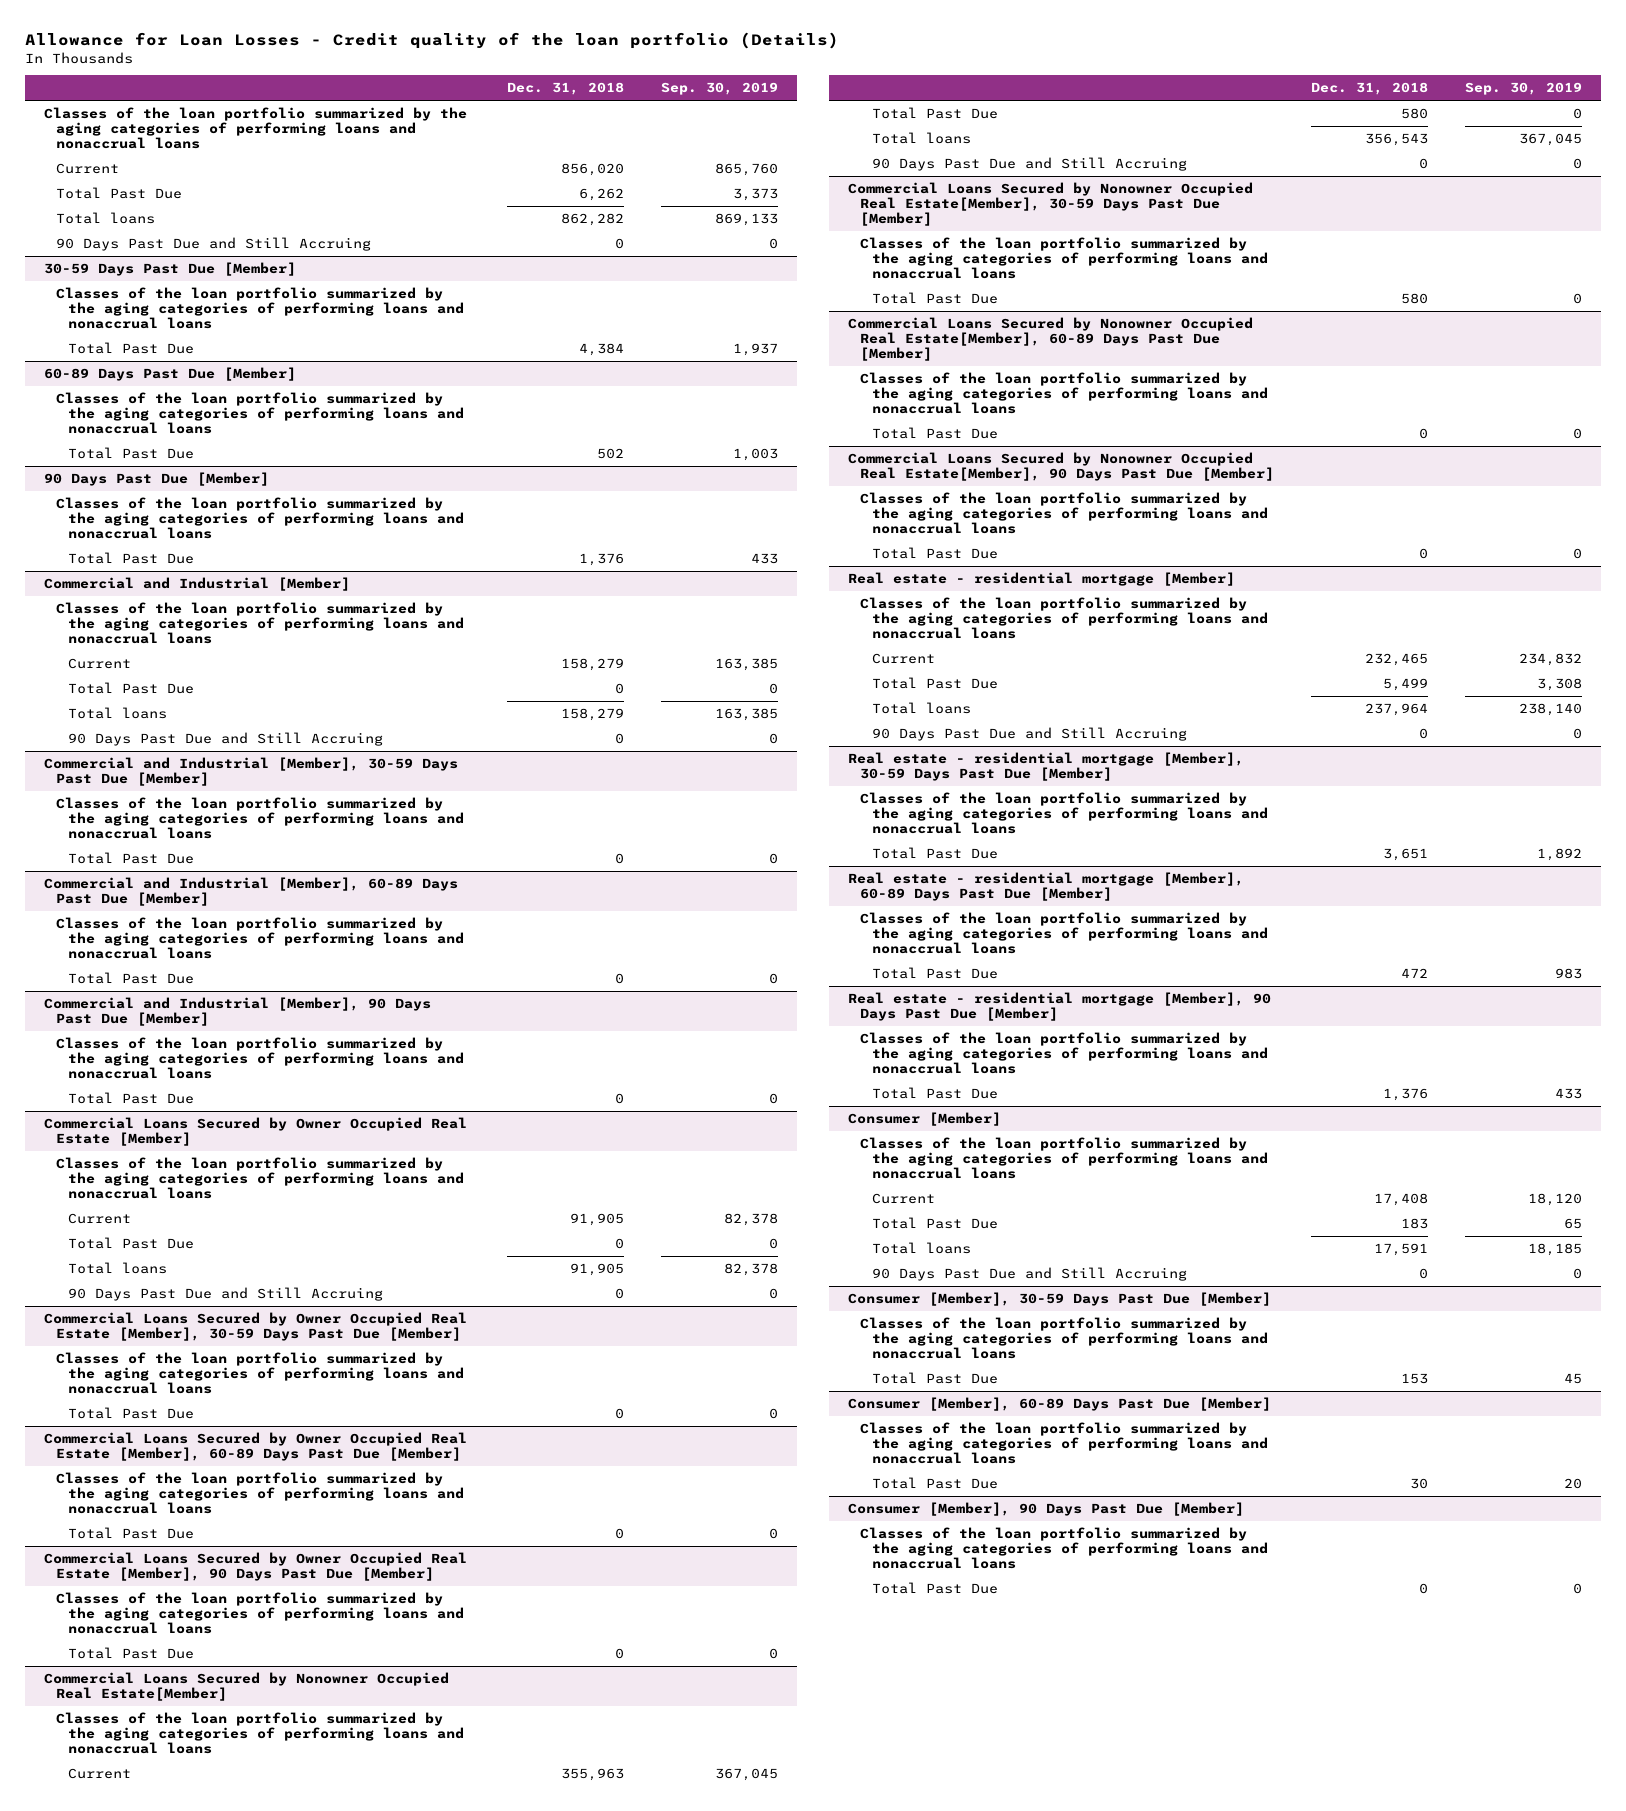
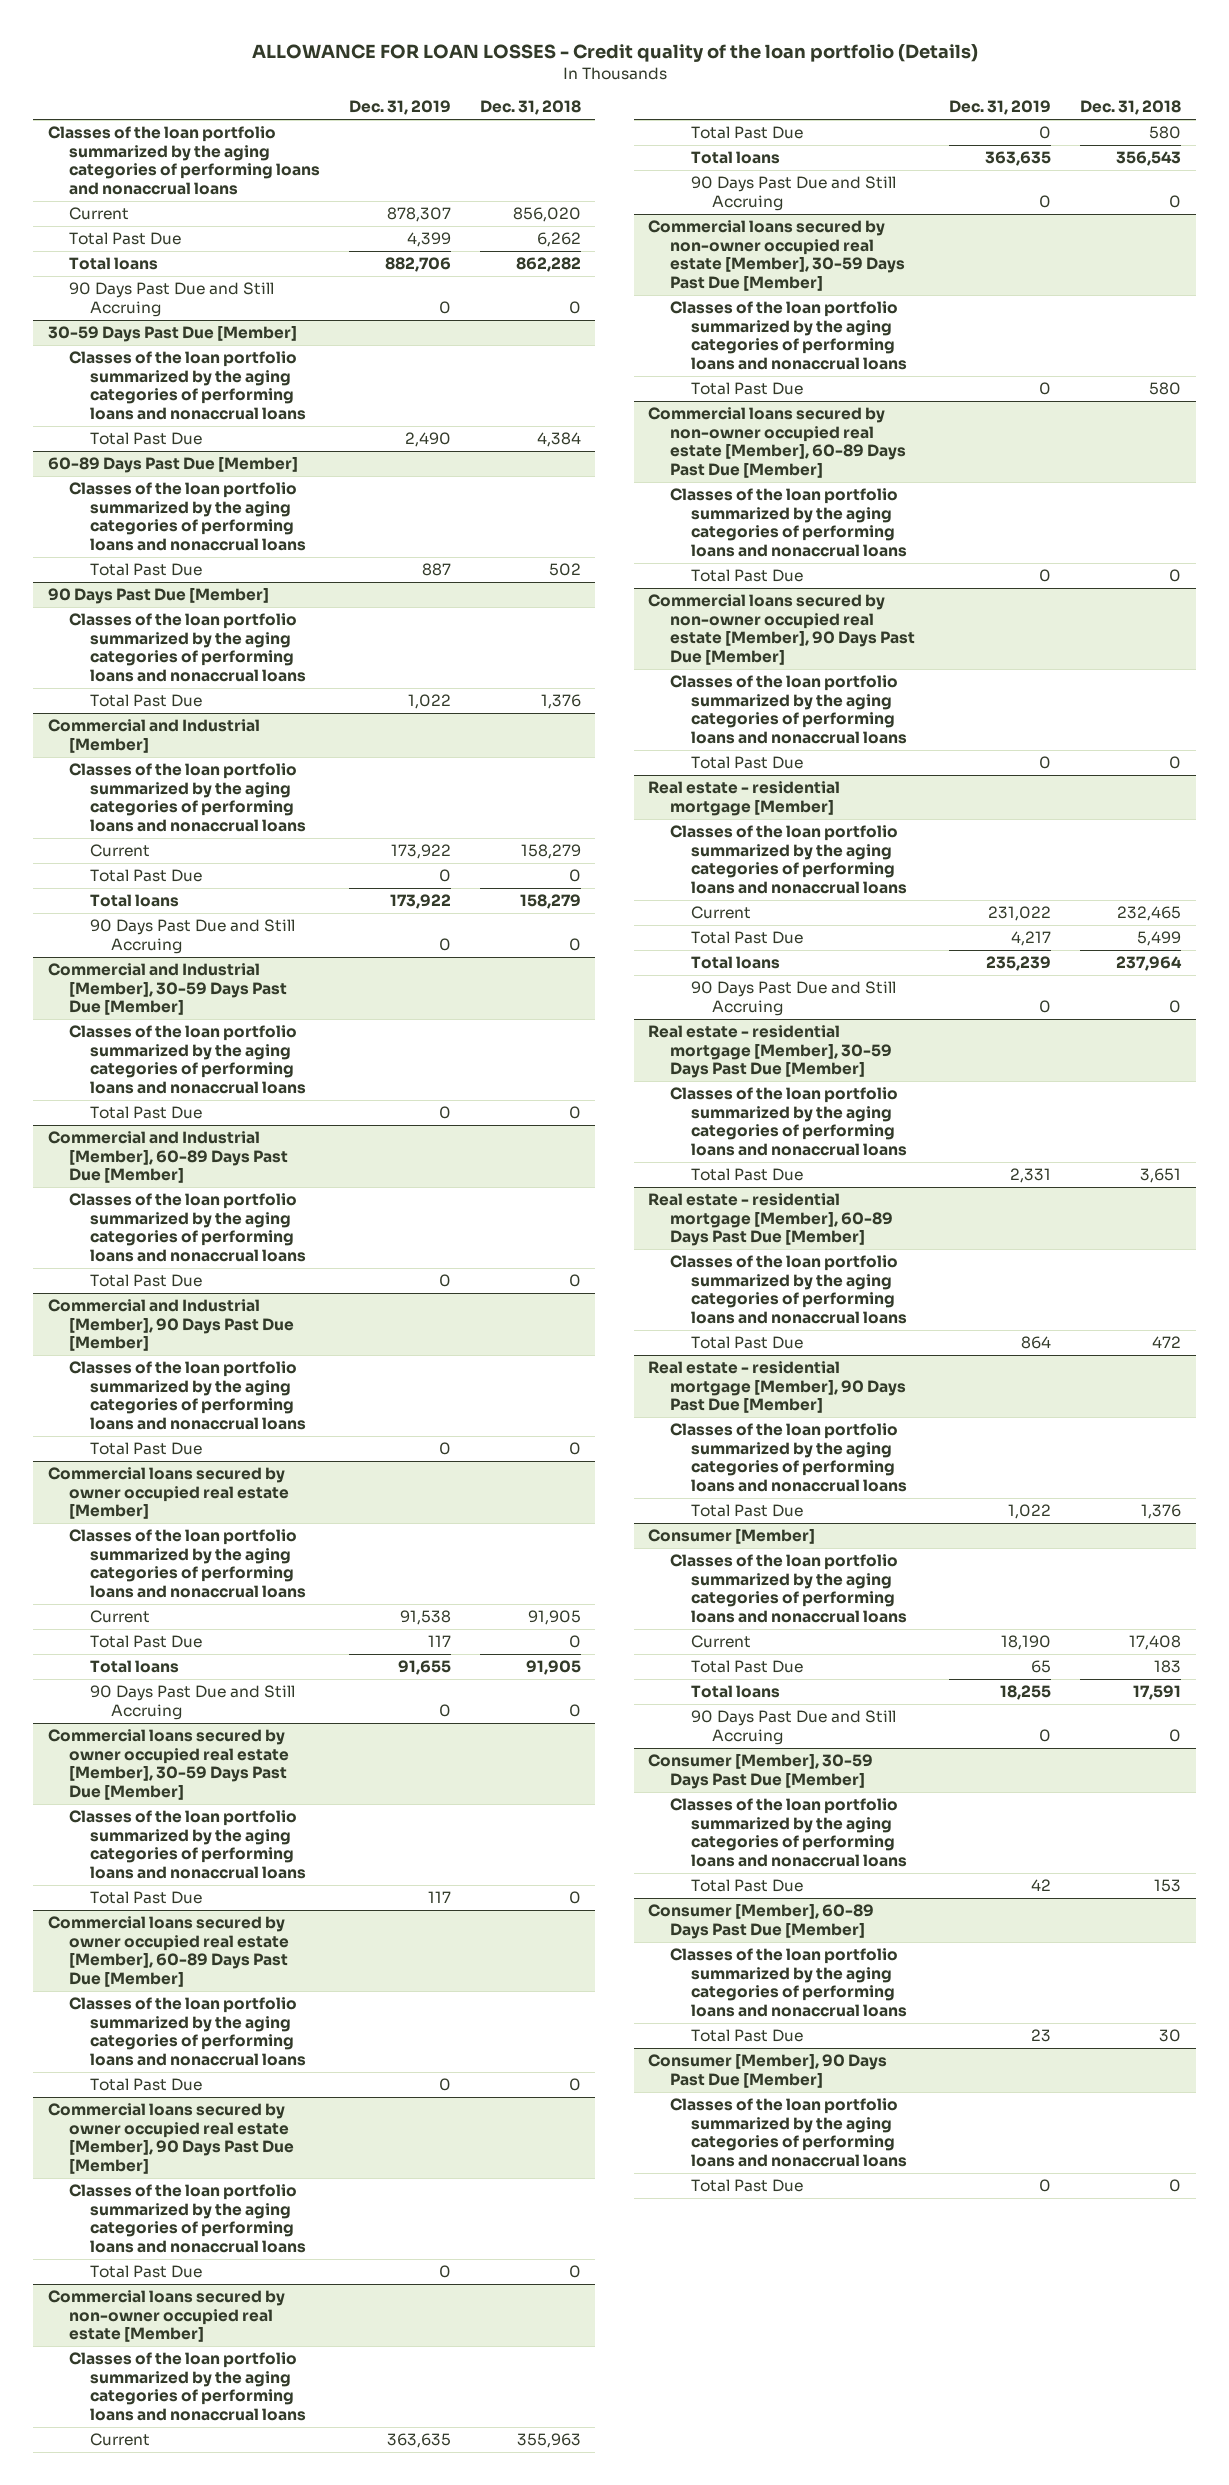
[25,32,840,50] Allowance for Loan Losses - Credit quality of the loan portfolio (Details) -> [251,43,978,62] ALLOWANCE FOR LOAN LOSSES - Credit quality of the loan portfolio (Details)
[661,82,779,96] Sep. 30, 2019 -> none
none -> [348,100,451,116] Dec. 31, 2019
[43,1116,467,1147] Commercial Loans Secured by Owner Occupied Real Estate [Member] -> [47,1467,290,1520] Commercial loans secured by owner occupied real estate [Member]
[43,1311,467,1342] Commercial Loans Secured by Owner Occupied Real Estate [Member], 30-59 Days Past Due [Member] -> [47,1729,290,1800] Commercial loans secured by owner occupied real estate [Member], 30-59 Days Past Due [Member]
[43,1431,467,1462] Commercial Loans Secured by Owner Occupied Real Estate [Member], 60-89 Days Past Due [Member] -> [47,1916,290,1987] Commercial loans secured by owner occupied real estate [Member], 60-89 Days Past Due [Member]
[43,1551,467,1582] Commercial Loans Secured by Owner Occupied Real Estate [Member], 90 Days Past Due [Member] -> [47,2103,295,2174] Commercial loans secured by owner occupied real estate [Member], 90 Days Past Due [Member]
[43,1671,449,1702] Commercial Loans Secured by Nonowner Occupied Real Estate[Member] -> [47,2290,285,2343] Commercial loans secured by non-owner occupied real estate [Member]
[847,181,1253,227] Commercial Loans Secured by Nonowner Occupied Real Estate[Member], 30-59 Days Past Due [Member] -> [648,220,905,291] Commercial loans secured by non-owner occupied real estate [Member], 30-59 Days Past Due [Member]
[847,316,1253,362] Commercial Loans Secured by Nonowner Occupied Real Estate[Member], 60-89 Days Past Due [Member] -> [648,407,906,478] Commercial loans secured by non-owner occupied real estate [Member], 60-89 Days Past Due [Member]
[847,451,1274,482] Commercial Loans Secured by Nonowner Occupied Real Estate[Member], 90 Days Past Due [Member] -> [648,594,915,665] Commercial loans secured by non-owner occupied real estate [Member], 90 Days Past Due [Member]

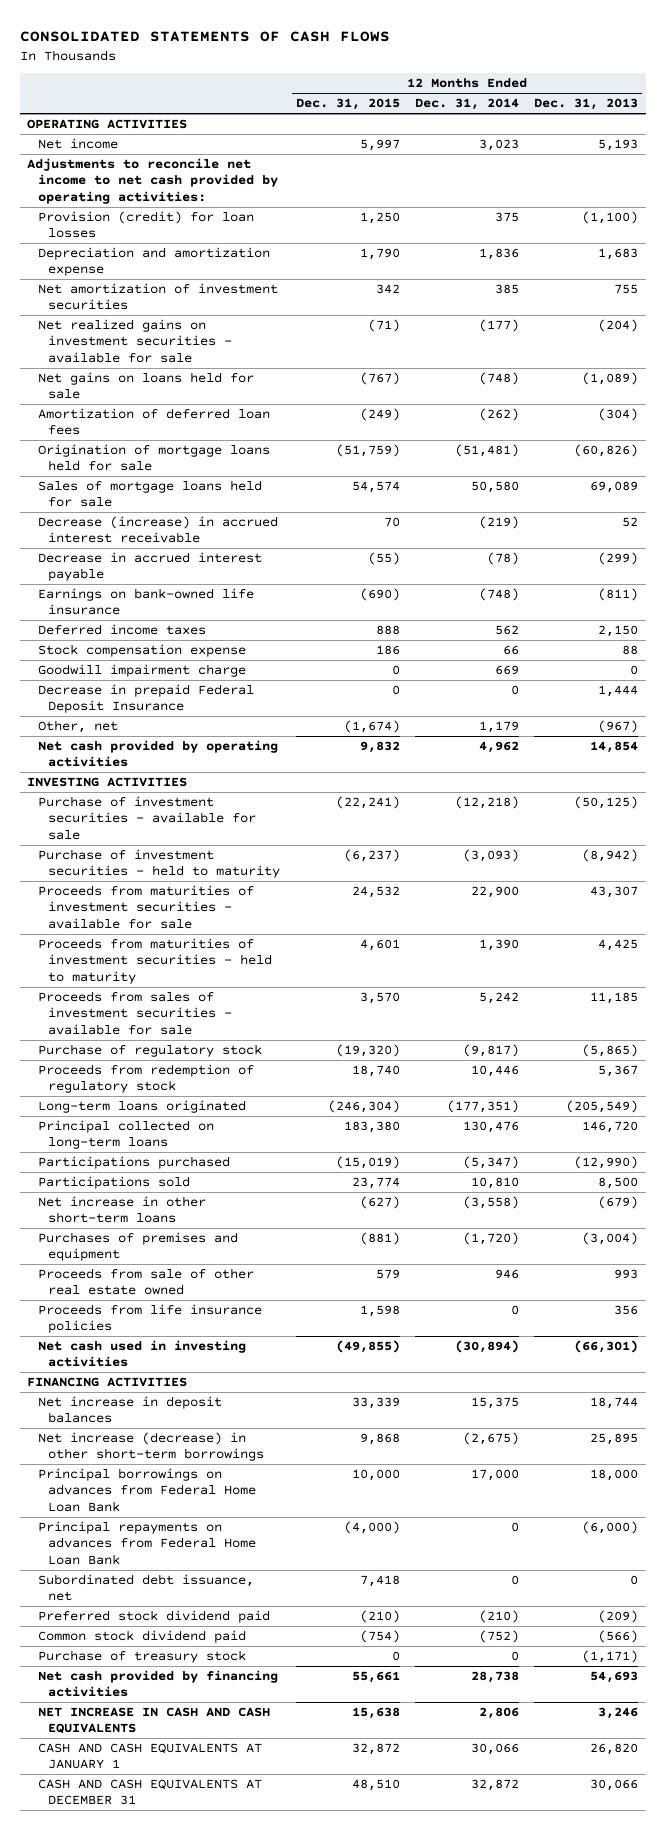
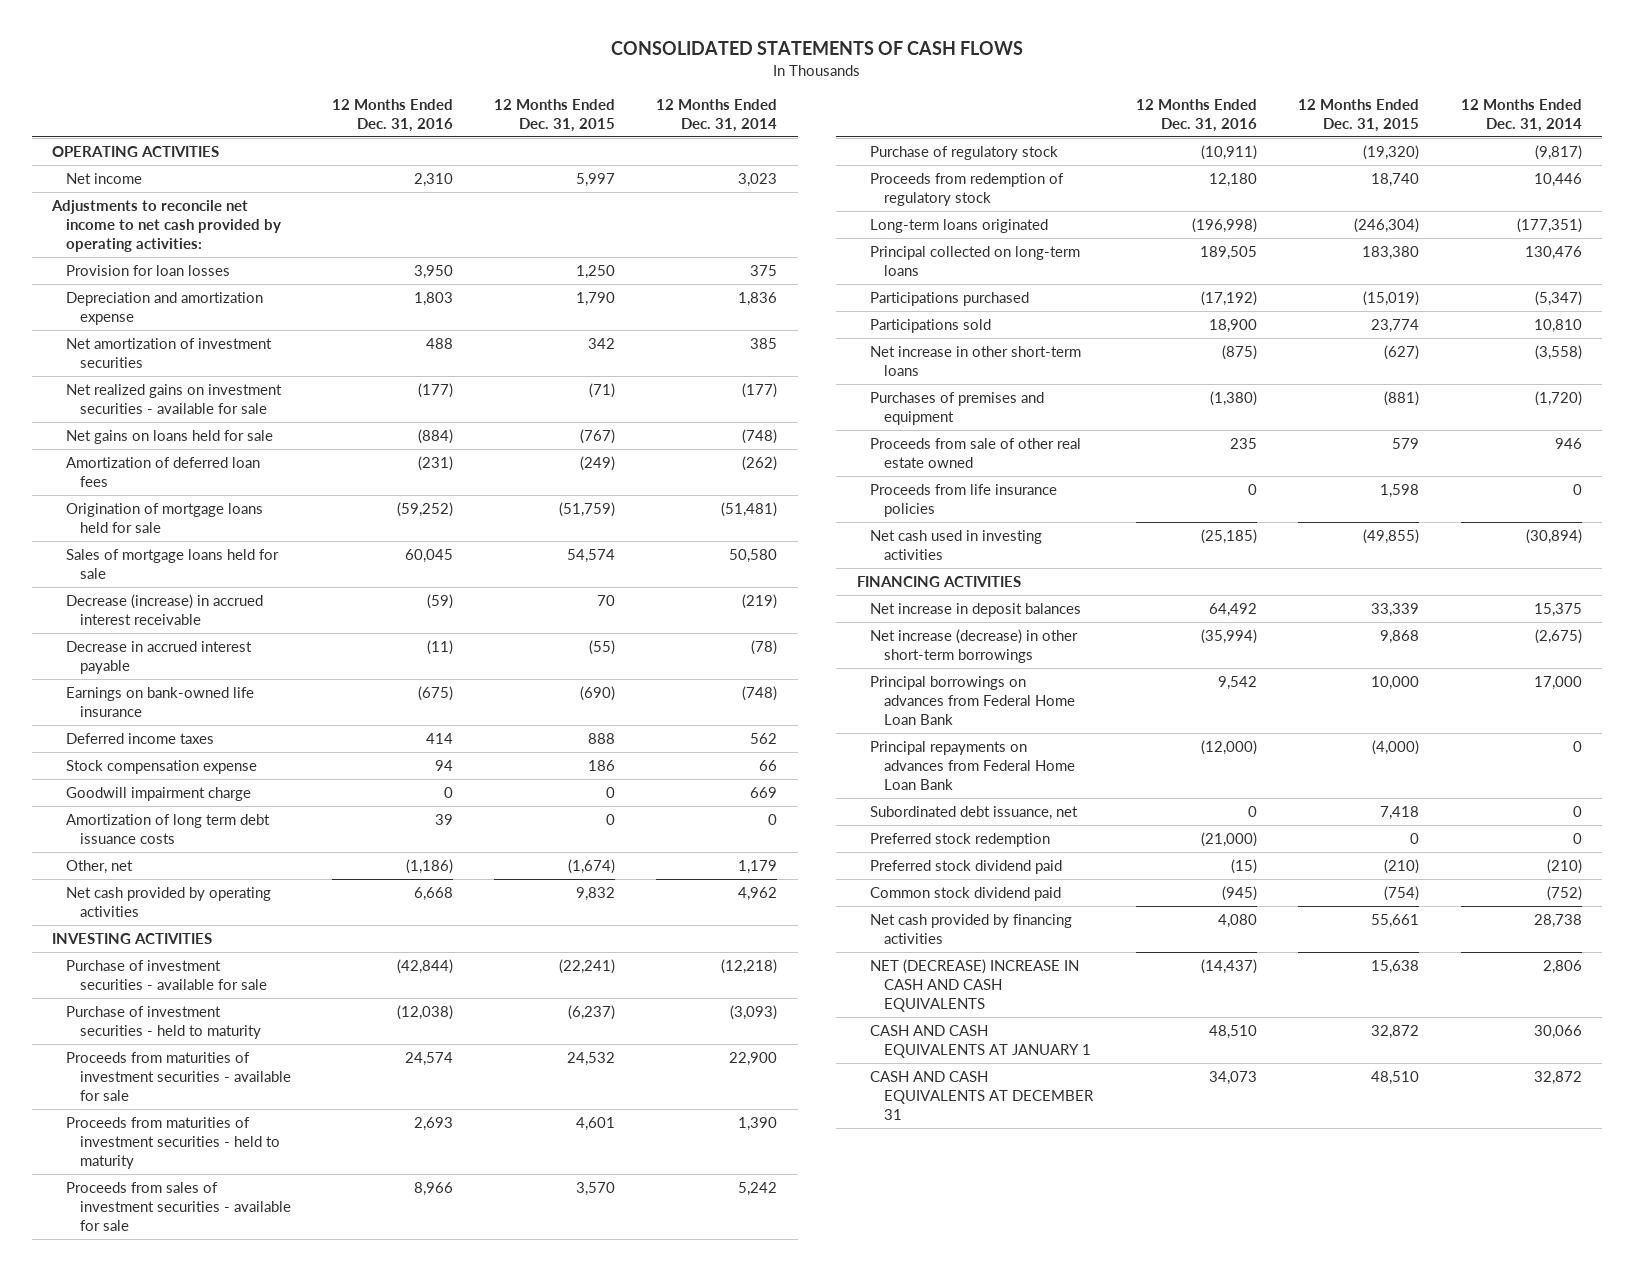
[534,98,639,111] Dec. 31, 2013 -> none
none -> [331,98,453,132] 12 Months Ended Dec. 31, 2016
[37,211,254,239] Provision (credit) for loan losses -> [65,265,230,277] Provision for loan losses
[37,684,254,714] Decrease in prepaid Federal Deposit Insurance -> none
none -> [65,814,270,844] Amortization of long term debt issuance costs
none -> [870,833,1051,848] Preferred stock redemption
[37,1650,246,1664] Purchase of treasury stock -> none
[37,1707,270,1735] NET INCREASE IN CASH AND CASH EQUIVALENTS -> [870,959,1080,1012] NET (DECREASE) INCREASE IN CASH AND CASH EQUIVALENTS

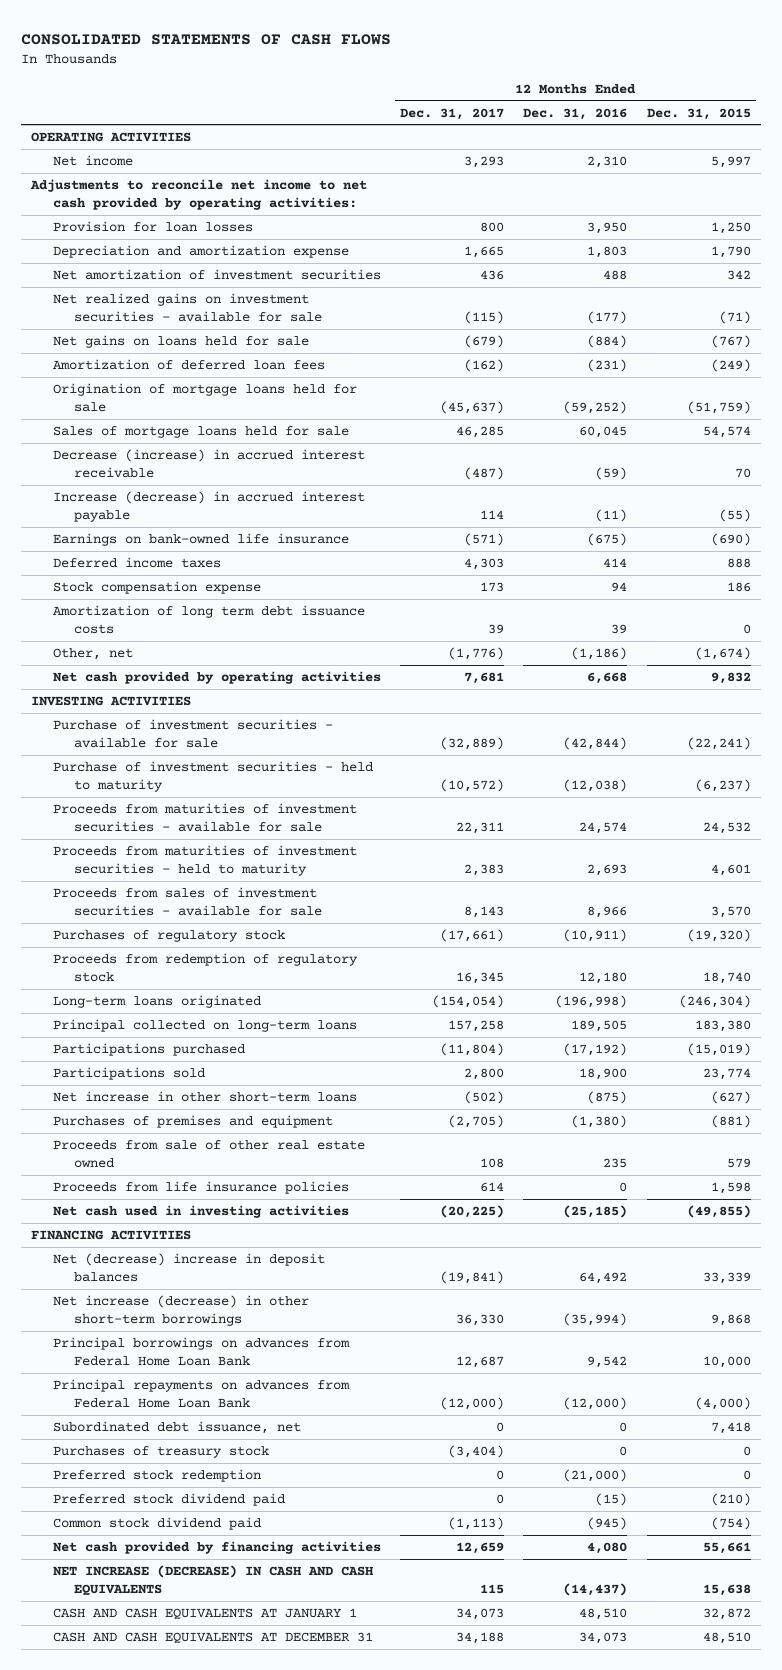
[656,98,778,132] 12 Months Ended Dec. 31, 2014 -> none
none -> [399,107,504,120] Dec. 31, 2017
[65,641,252,674] Decrease in accrued interest payable -> [52,490,365,523] Increase (decrease) in accrued interest payable
[65,787,251,802] Goodwill impairment charge -> none
[870,146,1059,161] Purchase of regulatory stock -> [52,929,285,942] Purchases of regulatory stock
[870,603,1082,618] Net increase in deposit balances -> [52,1252,325,1283] Net (decrease) increase in deposit balances
none -> [52,1445,269,1458] Purchases of treasury stock
[870,959,1080,1012] NET (DECREASE) INCREASE IN CASH AND CASH EQUIVALENTS -> [52,1564,374,1597] NET INCREASE (DECREASE) IN CASH AND CASH EQUIVALENTS

